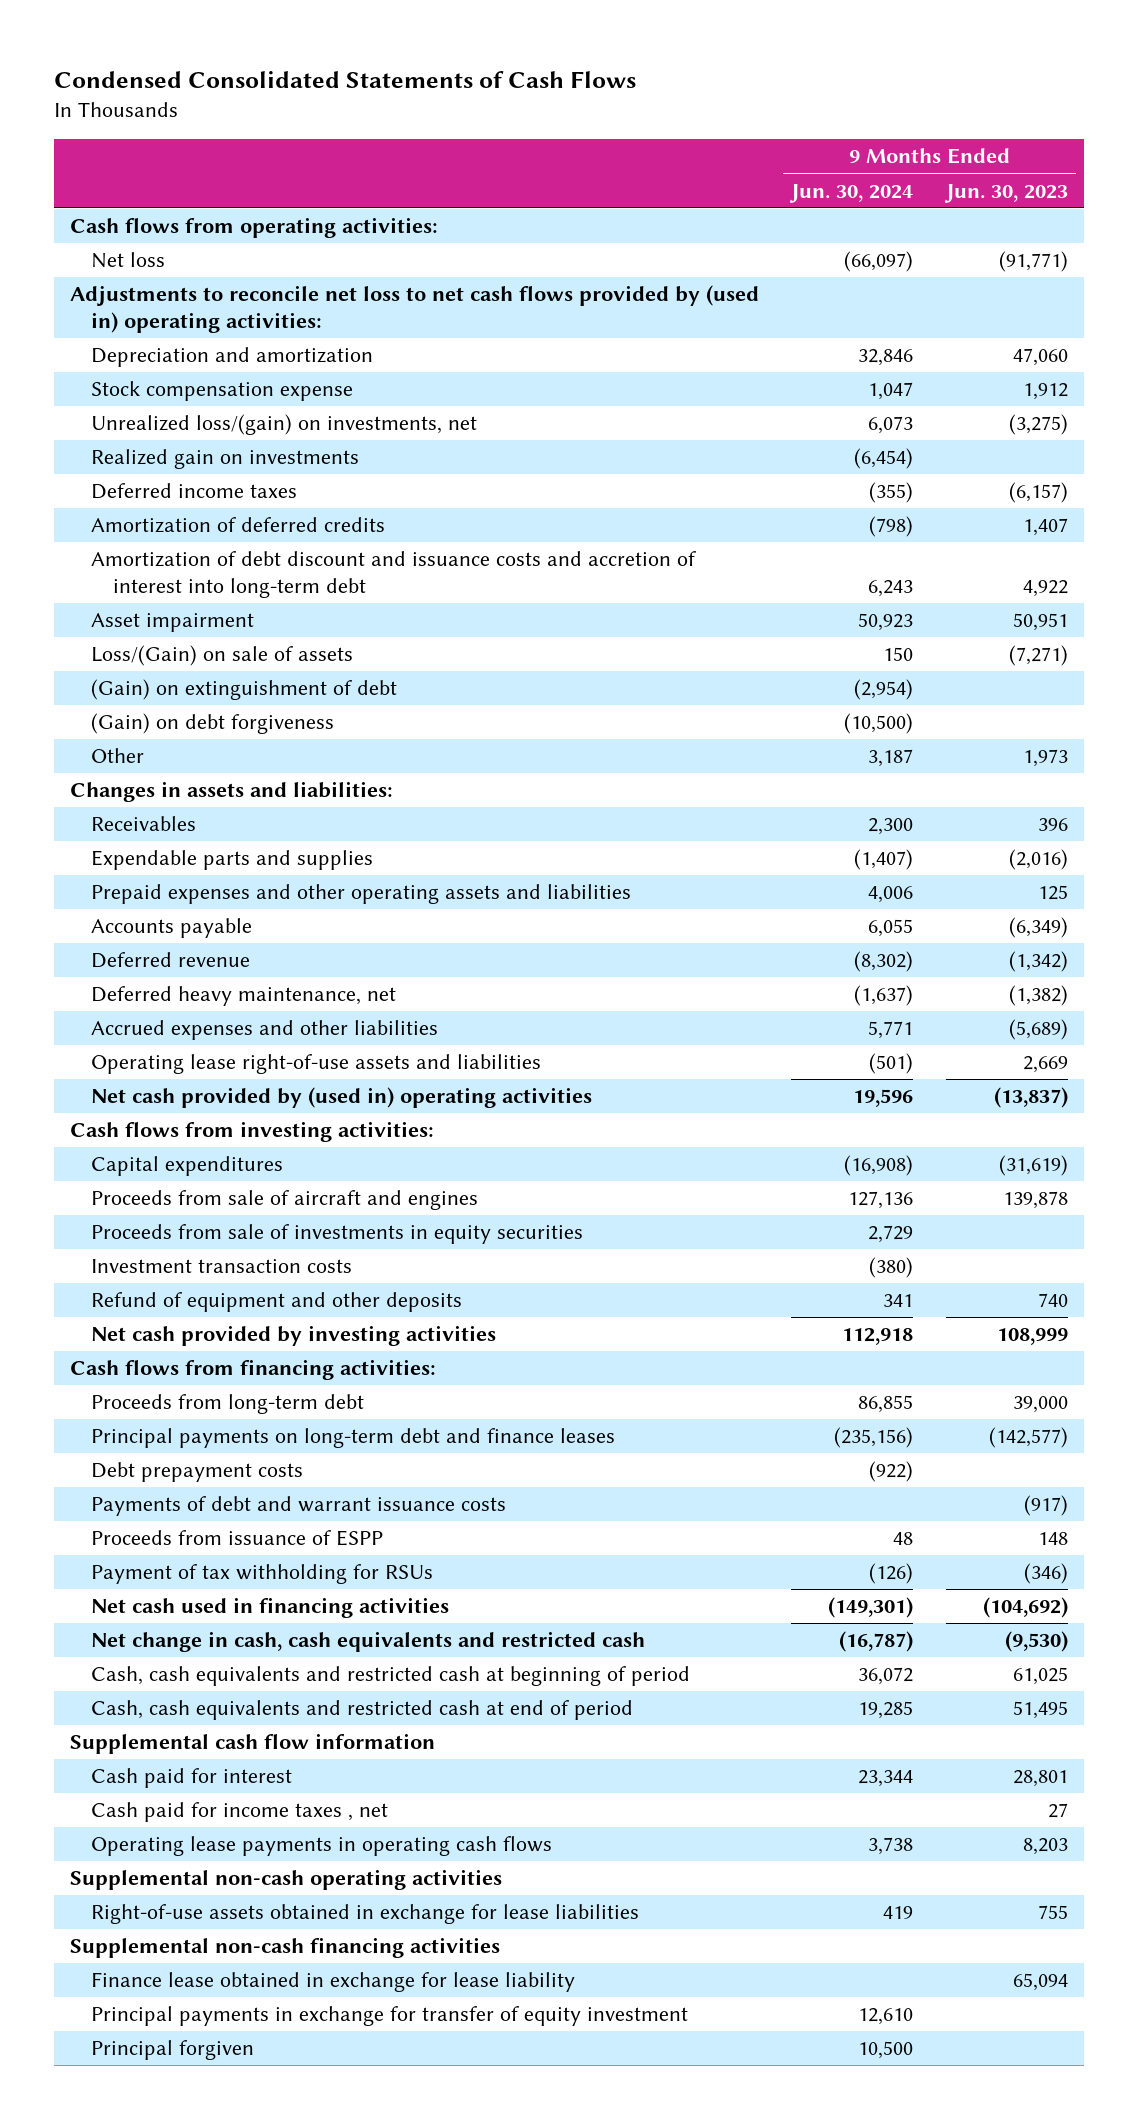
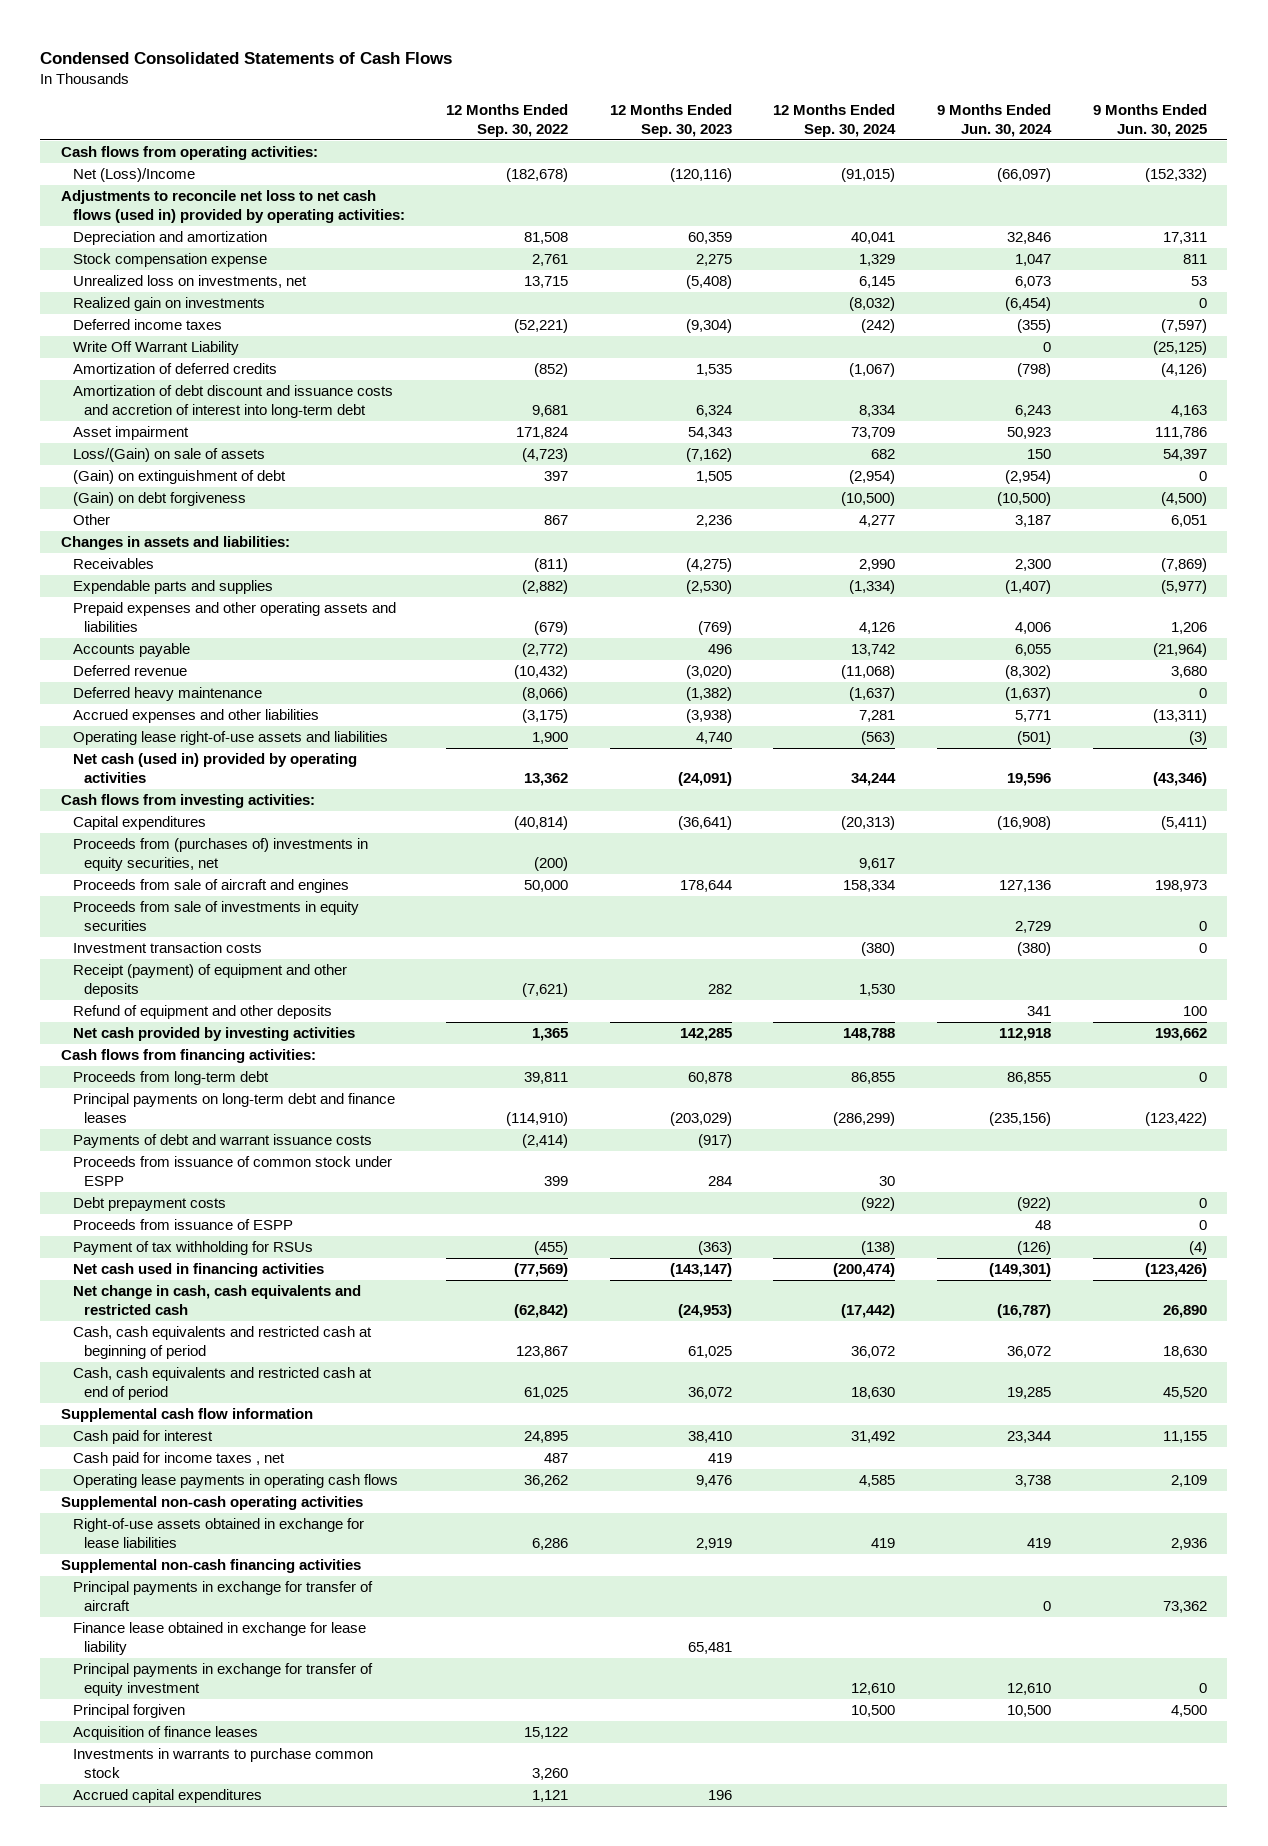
[943,183,1068,203] Jun. 30, 2023 -> none
none -> [446,103,569,137] 12 Months Ended Sep. 30, 2022
none -> [609,103,732,137] 12 Months Ended Sep. 30, 2023
none -> [773,103,897,137] 12 Months Ended Sep. 30, 2024
none -> [1092,103,1207,137] 9 Months Ended Jun. 30, 2025
[91,252,166,269] Net loss -> [72,168,195,183] Net (Loss)/Income
[69,285,759,334] Adjustments to reconcile net loss to net cash flows provided by (used in) operating activities: -> [61,190,405,224] Adjustments to reconcile net loss to net cash flows (used in) provided by operating activities:
[91,414,478,436] Unrealized loss/(gain) on investments, net -> [72,275,307,289] Unrealized loss on investments, net
none -> [72,341,239,356] Write Off Warrant Liability
[91,986,397,1007] Deferred heavy maintenance, net -> [72,687,262,702] Deferred heavy maintenance
[91,1087,593,1109] Net cash provided by (used in) operating activities -> [72,753,357,784] Net cash (used in) provided by operating activities
none -> [72,838,368,872] Proceeds from (purchases of) investments in equity securities, net
none -> [72,964,347,998] Receipt (payment) of equipment and other deposits
none -> [72,1156,392,1187] Proceeds from issuance of common stock under ESPP
[91,1462,304,1483] Debt prepayment costs -> [72,1197,226,1212] Debt prepayment costs
none -> [72,1581,373,1612] Principal payments in exchange for transfer of aircraft
none -> [72,1726,258,1741] Acquisition of finance leases
none -> [72,1748,373,1779] Investments in warrants to purchase common stock
none -> [72,1789,262,1804] Accrued capital expenditures

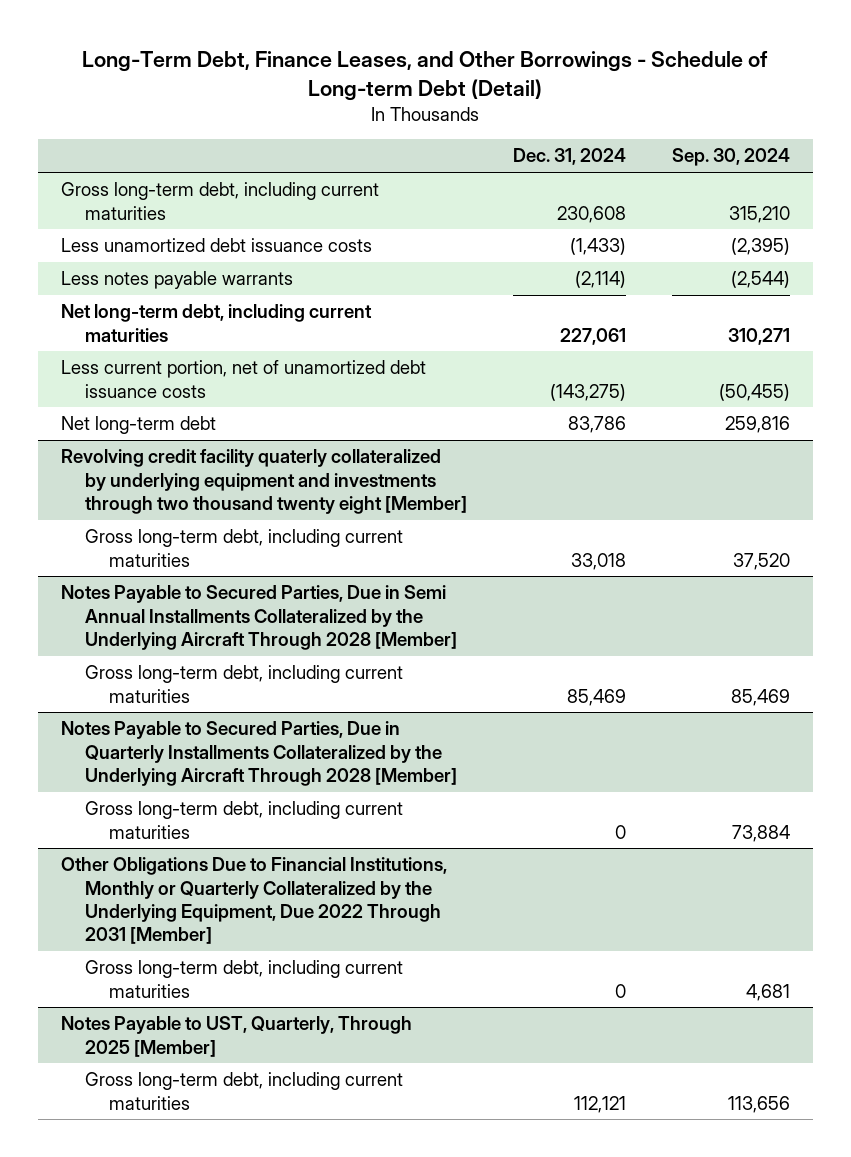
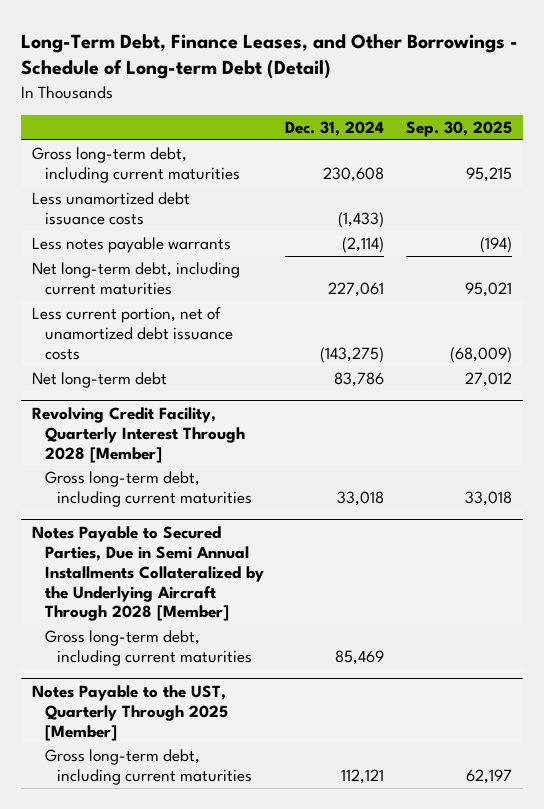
[671,148,790,167] Sep. 30, 2024 -> none
none -> [406,120,513,137] Sep. 30, 2025
[61,449,467,514] Revolving credit facility quaterly collateralized by underlying equipment and investments through two thousand twenty eight [Member] -> [32,407,245,463] Revolving Credit Facility, Quarterly Interest Through 2028 [Member]
[61,721,457,786] Notes Payable to Secured Parties, Due in Quarterly Installments Collateralized by the Underlying Aircraft Through 2028 [Member] -> none
[84,801,403,839] Gross long-term debt, including current maturities -> none
[61,857,448,944] Other Obligations Due to Financial Institutions, Monthly or Quarterly Collateralized by the Underlying Equipment, Due 2022 Through 2031 [Member] -> none
[84,960,403,998] Gross long-term debt, including current maturities -> none
[61,1016,413,1057] Notes Payable to UST, Quarterly, Through 2025 [Member] -> [32,685,228,741] Notes Payable to the UST, Quarterly Through 2025 [Member]

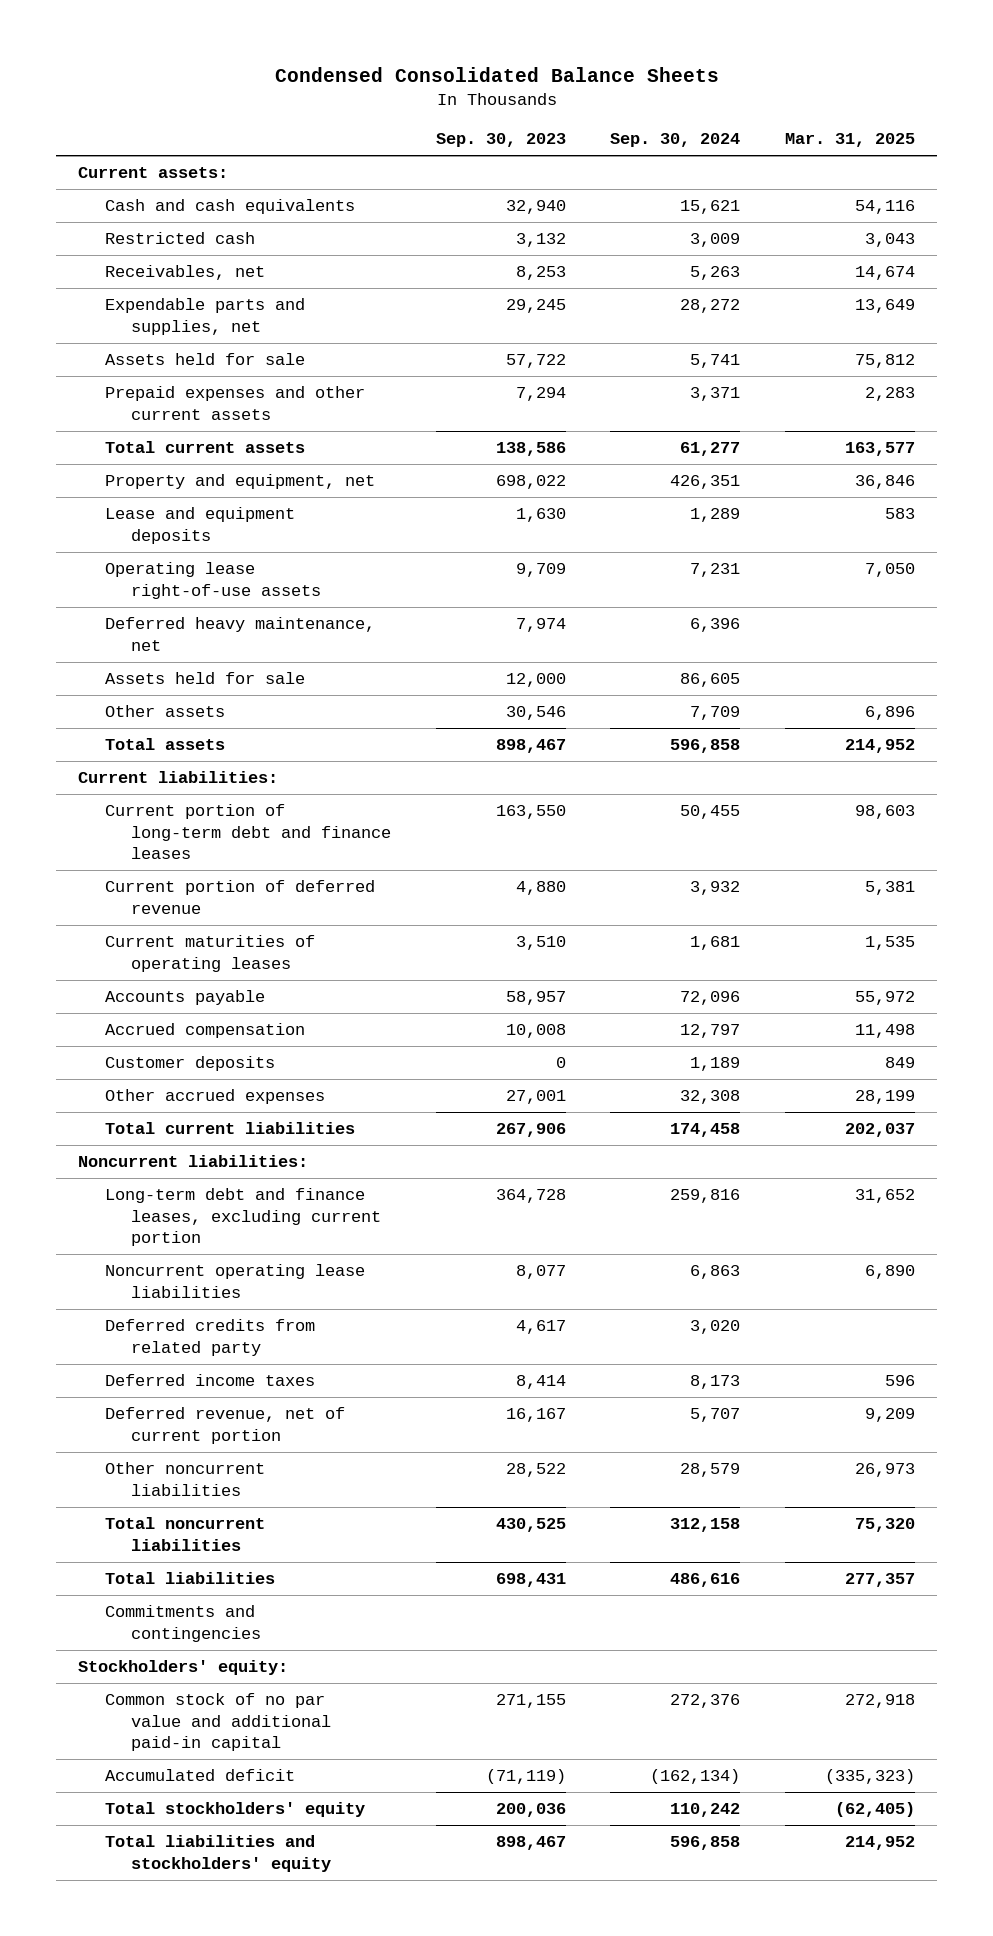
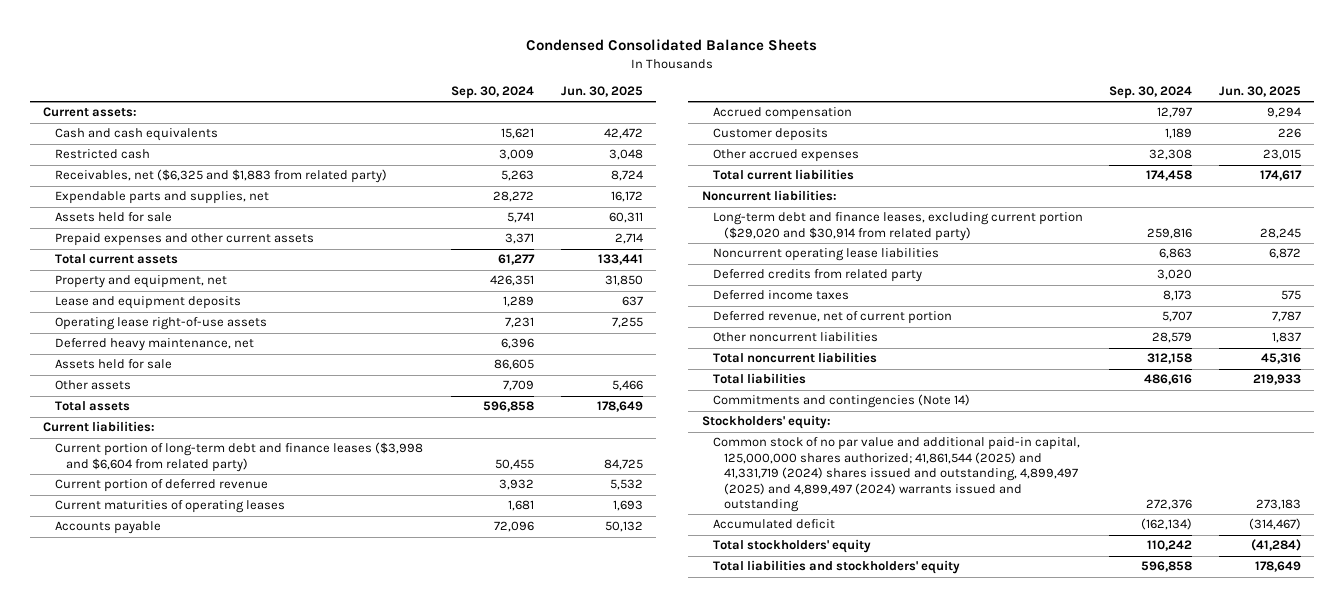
[435,133,566,148] Sep. 30, 2023 -> none
[784,133,915,148] Mar. 31, 2025 -> none
none -> [560,85,643,97] Jun. 30, 2025
[104,265,265,281] Receivables, net -> [54,169,387,184] Receivables, net ($6,325 and $1,883 from related party)
[104,804,391,860] Current portion of long-term debt and finance leases -> [54,442,423,472] Current portion of long-term debt and finance leases ($3,998 and $6,604 from related party)
[104,1188,381,1247] Long-term debt and finance leases, excluding current portion -> [712,212,1083,241] Long-term debt and finance leases, excluding current portion ($29,020 and $30,914 from related party)
[104,1605,261,1642] Commitments and contingencies -> [712,394,970,409] Commitments and contingencies (Note 14)
[104,1693,331,1752] Common stock of no par value and additional paid-in capital -> [712,437,1080,513] Common stock of no par value and additional paid-in capital, 125,000,000 shares authorized; 41,861,544 (2025) and 41,331,719 (2024) shares issued and outstanding, 4,899,497 (2025) and 4,899,497 (2024) warrants issued and outstanding

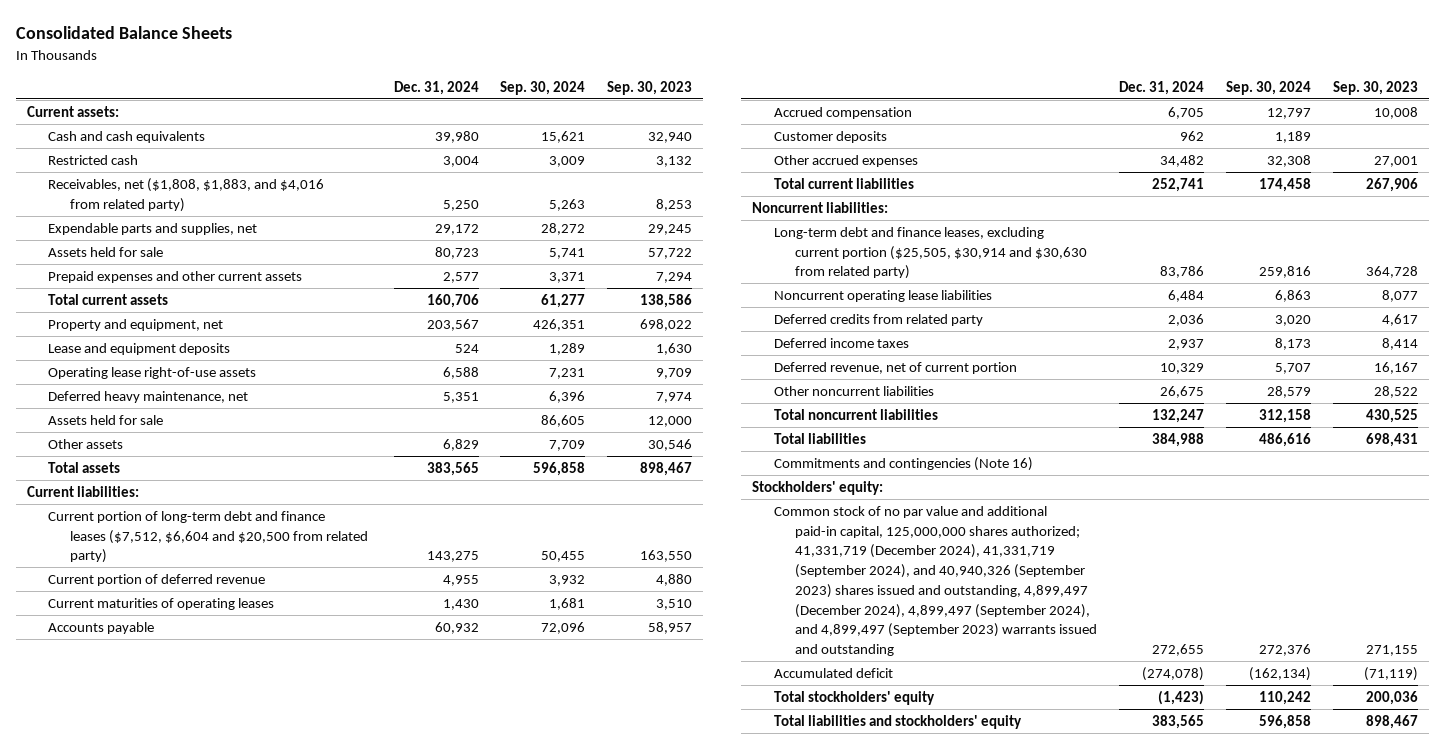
[526,39,818,52] Condensed Consolidated Balance Sheets -> [15,26,232,40] Consolidated Balance Sheets
[560,85,643,97] Jun. 30, 2025 -> none
none -> [393,80,479,95] Dec. 31, 2024
none -> [607,80,693,95] Sep. 30, 2023
[54,169,387,184] Receivables, net ($6,325 and $1,883 from related party) -> [48,177,325,212] Receivables, net ($1,808, $1,883, and $4,016 from related party)
[54,442,423,472] Current portion of long-term debt and finance leases ($3,998 and $6,604 from related party) -> [48,510,368,564] Current portion of long-term debt and finance leases ($7,512, $6,604 and $20,500 from related party)
[712,212,1083,241] Long-term debt and finance leases, excluding current portion ($29,020 and $30,914 from related party) -> [773,226,1088,280] Long-term debt and finance leases, excluding current portion ($25,505, $30,914 and $30,630 from related party)
[712,394,970,409] Commitments and contingencies (Note 14) -> [773,456,1033,471] Commitments and contingencies (Note 16)
[712,437,1080,513] Common stock of no par value and additional paid-in capital, 125,000,000 shares authorized; 41,861,544 (2025) and 41,331,719 (2024) shares issued and outstanding, 4,899,497 (2025) and 4,899,497 (2024) warrants issued and outstanding -> [773,505,1098,657] Common stock of no par value and additional paid-in capital, 125,000,000 shares authorized; 41,331,719 (December 2024), 41,331,719 (September 2024), and 40,940,326 (September 2023) shares issued and outstanding, 4,899,497 (December 2024), 4,899,497 (September 2024), and 4,899,497 (September 2023) warrants issued and outstanding

